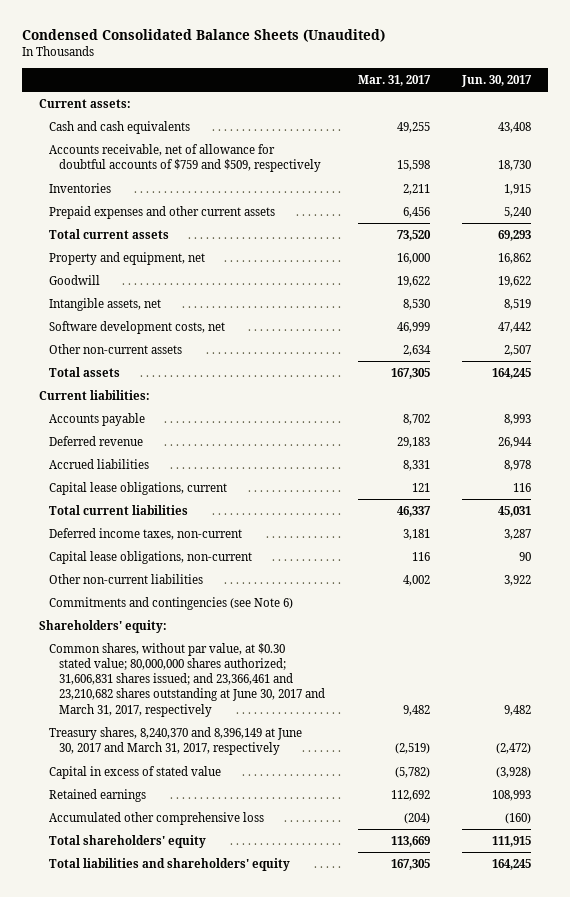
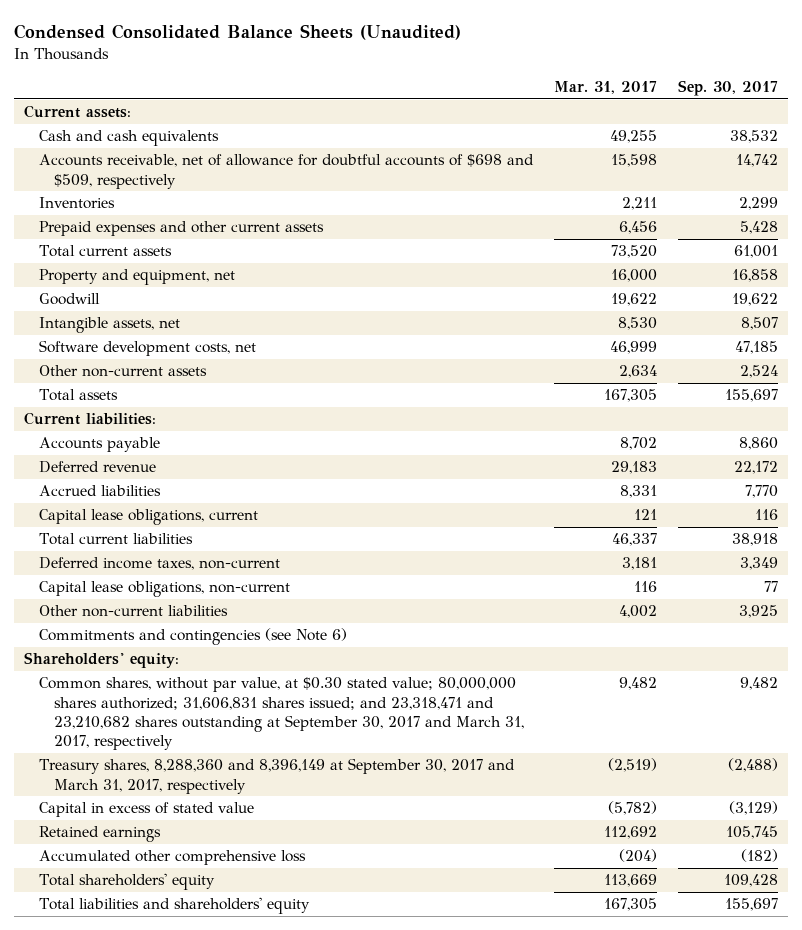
[461,74,533,87] Jun. 30, 2017 -> none
none -> [677,80,778,97] Sep. 30, 2017
[48,143,321,173] Accounts receivable, net of allowance for doubtful accounts of $759 and $509, respectively -> [39,154,535,189] Accounts receivable, net of allowance for doubtful accounts of $698 and $509, respectively
[48,642,325,717] Common shares, without par value, at $0.30 stated value; 80,000,000 shares authorized; 31,606,831 shares issued; and 23,366,461 and 23,210,682 shares outstanding at June 30, 2017 and March 31, 2017, respectively -> [39,677,525,751] Common shares, without par value, at $0.30 stated value; 80,000,000 shares authorized; 31,606,831 shares issued; and 23,318,471 and 23,210,682 shares outstanding at September 30, 2017 and March 31, 2017, respectively
[48,726,302,756] Treasury shares, 8,240,370 and 8,396,149 at June 30, 2017 and March 31, 2017, respectively -> [39,758,516,794] Treasury shares, 8,288,360 and 8,396,149 at September 30, 2017 and March 31, 2017, respectively

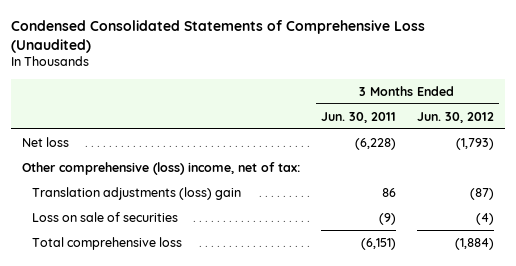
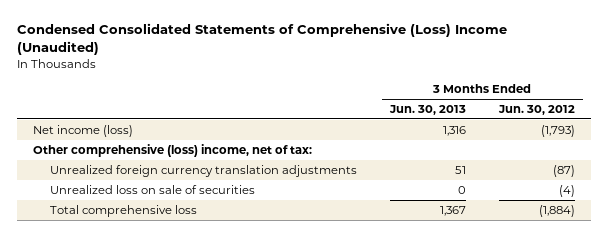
[11,19,426,53] Condensed Consolidated Statements of Comprehensive Loss (Unaudited) -> [16,23,507,56] Condensed Consolidated Statements of Comprehensive (Loss) Income (Unaudited)
[320,111,396,123] Jun. 30, 2011 -> none
none -> [388,105,466,116] Jun. 30, 2013
[21,136,69,147] Net loss -> [33,124,134,137] Net income (loss)
[31,186,241,200] Translation adjustments (loss) gain -> none
none -> [49,164,357,177] Unrealized foreign currency translation adjustments
[31,211,178,222] Loss on sale of securities -> [49,184,255,194] Unrealized loss on sale of securities

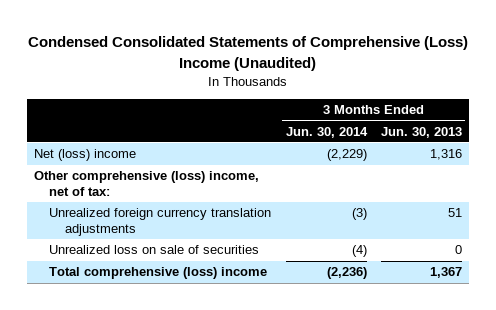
[497,105,575,116] Jun. 30, 2012 -> none
none -> [285,126,368,138] Jun. 30, 2014
[33,124,134,137] Net income (loss) -> [34,149,137,162] Net (loss) income
[49,204,197,217] Total comprehensive loss -> [49,267,268,280] Total comprehensive (loss) income

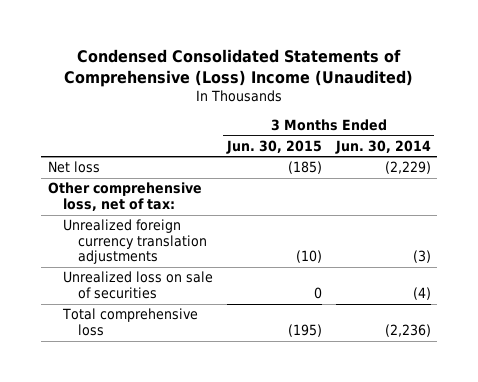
[380,126,462,138] Jun. 30, 2013 -> none
none -> [225,139,322,154] Jun. 30, 2015
[34,149,137,162] Net (loss) income -> [47,161,100,174] Net loss
[34,171,260,196] Other comprehensive (loss) income, net of tax: -> [47,182,202,211] Other comprehensive loss, net of tax:
[49,267,268,280] Total comprehensive (loss) income -> [61,308,198,336] Total comprehensive loss

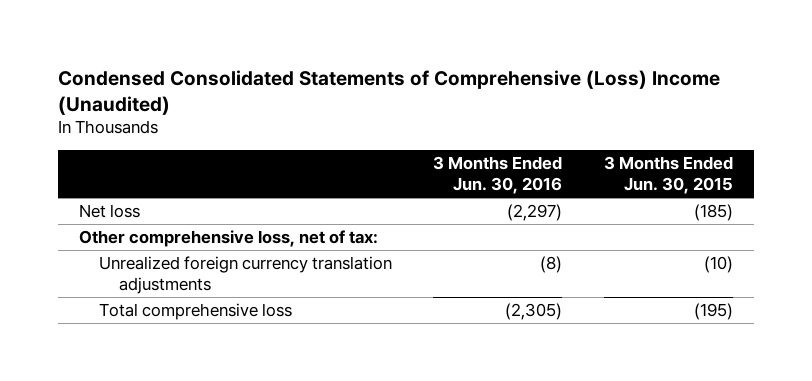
[334,139,431,154] Jun. 30, 2014 -> none
none -> [433,156,563,194] 3 Months Ended Jun. 30, 2016
[62,271,213,299] Unrealized loss on sale of securities -> none

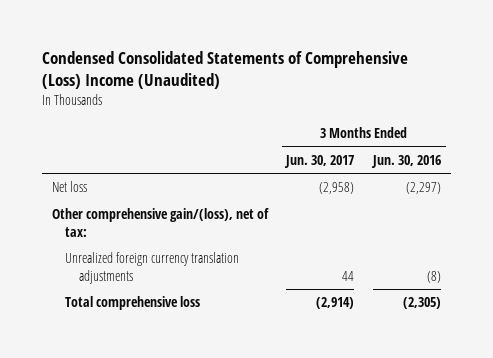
[603,156,733,194] 3 Months Ended Jun. 30, 2015 -> none
none -> [284,155,355,169] Jun. 30, 2017
[79,230,379,248] Other comprehensive loss, net of tax: -> [51,208,269,237] Other comprehensive gain/(loss), net of tax:

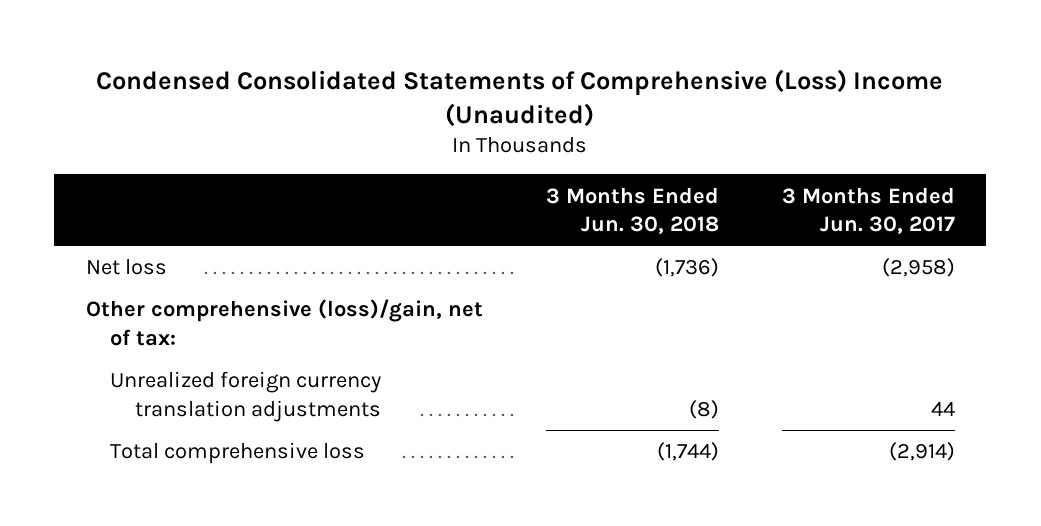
[371,155,442,169] Jun. 30, 2016 -> none
none -> [545,186,719,235] 3 Months Ended Jun. 30, 2018
[51,208,269,237] Other comprehensive gain/(loss), net of tax: -> [85,299,483,346] Other comprehensive (loss)/gain, net of tax:

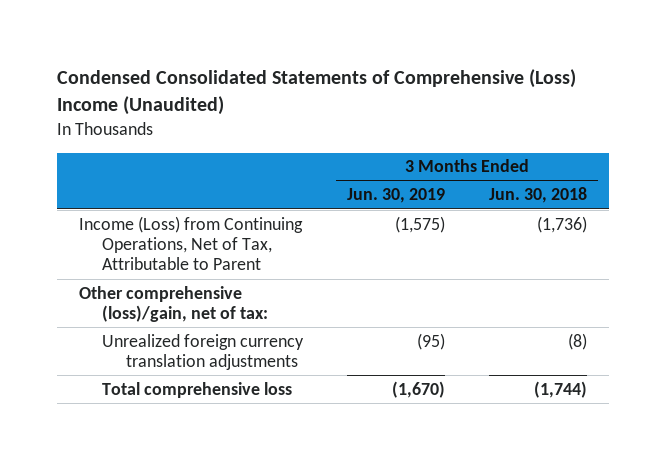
[781,186,955,235] 3 Months Ended Jun. 30, 2017 -> none
none -> [347,188,446,204] Jun. 30, 2019
[85,259,167,276] Net loss -> [78,215,303,271] Income (Loss) from Continuing Operations, Net of Tax, Attributable to Parent

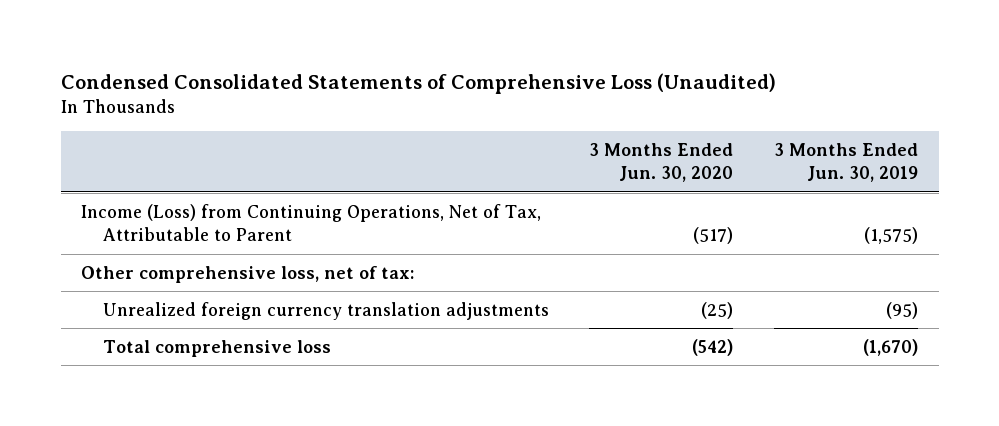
[57,69,577,116] Condensed Consolidated Statements of Comprehensive (Loss) Income (Unaudited) -> [60,72,776,94] Condensed Consolidated Statements of Comprehensive Loss (Unaudited)
[488,187,587,204] Jun. 30, 2018 -> none
none -> [589,143,734,183] 3 Months Ended Jun. 30, 2020
[78,285,269,323] Other comprehensive (loss)/gain, net of tax: -> [81,265,415,283] Other comprehensive loss, net of tax:

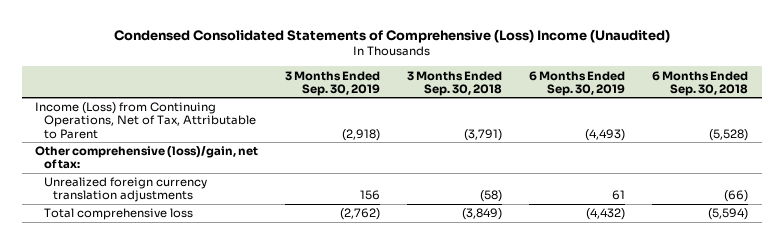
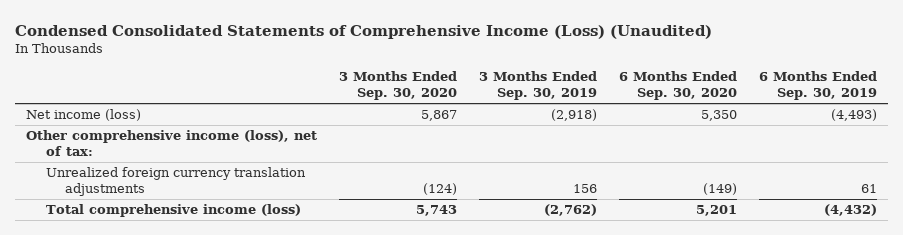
[113,28,670,43] Condensed Consolidated Statements of Comprehensive (Loss) Income (Unaudited) -> [15,24,713,39] Condensed Consolidated Statements of Comprehensive Income (Loss) (Unaudited)
[407,70,503,96] 3 Months Ended Sep. 30, 2018 -> none
[652,70,749,96] 6 Months Ended Sep. 30, 2018 -> none
none -> [339,71,458,101] 3 Months Ended Sep. 30, 2020
none -> [618,71,737,101] 6 Months Ended Sep. 30, 2020
[35,102,256,139] Income (Loss) from Continuing Operations, Net of Tax, Attributable to Parent -> [26,109,142,122] Net income (loss)
[35,146,259,170] Other comprehensive (loss)/gain, net of tax: -> [26,130,318,157] Other comprehensive income (loss), net of tax:
[43,208,193,221] Total comprehensive loss -> [45,204,301,218] Total comprehensive income (loss)

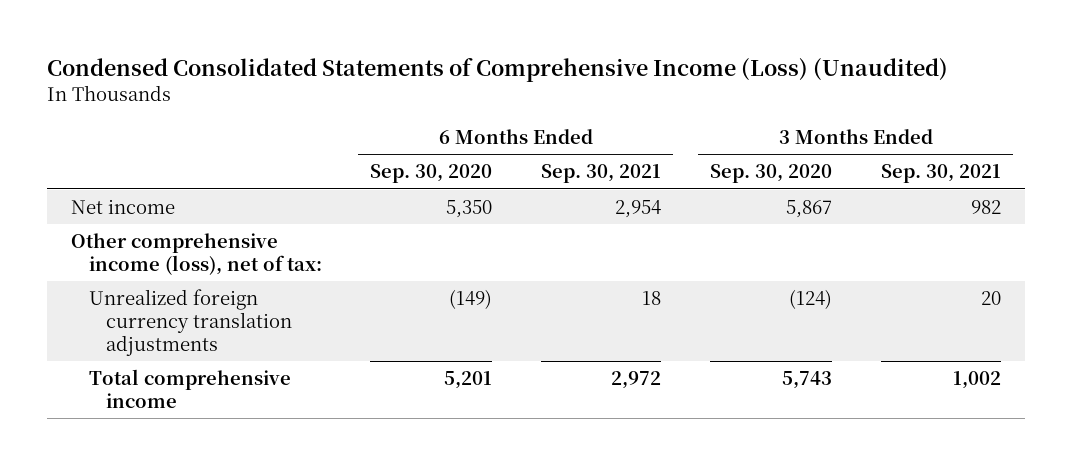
[479,71,598,101] 3 Months Ended Sep. 30, 2019 -> none
[758,71,877,101] 6 Months Ended Sep. 30, 2019 -> none
none -> [541,164,662,184] Sep. 30, 2021
none -> [880,164,1001,184] Sep. 30, 2021
[26,109,142,122] Net income (loss) -> [71,198,176,214] Net income
[45,204,301,218] Total comprehensive income (loss) -> [88,368,291,408] Total comprehensive income

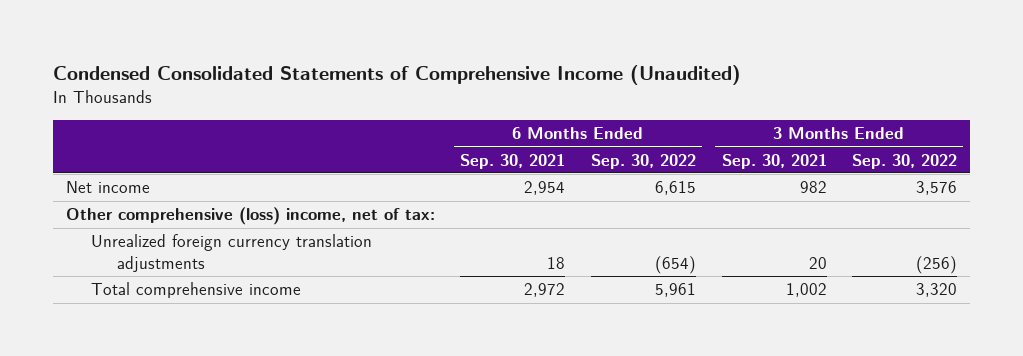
[47,58,949,83] Condensed Consolidated Statements of Comprehensive Income (Loss) (Unaudited) -> [53,64,742,85] Condensed Consolidated Statements of Comprehensive Income (Unaudited)
[370,164,493,184] Sep. 30, 2020 -> none
[710,164,833,184] Sep. 30, 2020 -> none
none -> [590,153,696,169] Sep. 30, 2022
none -> [852,153,958,169] Sep. 30, 2022
[71,232,322,275] Other comprehensive income (loss), net of tax: -> [65,207,435,226] Other comprehensive (loss) income, net of tax:

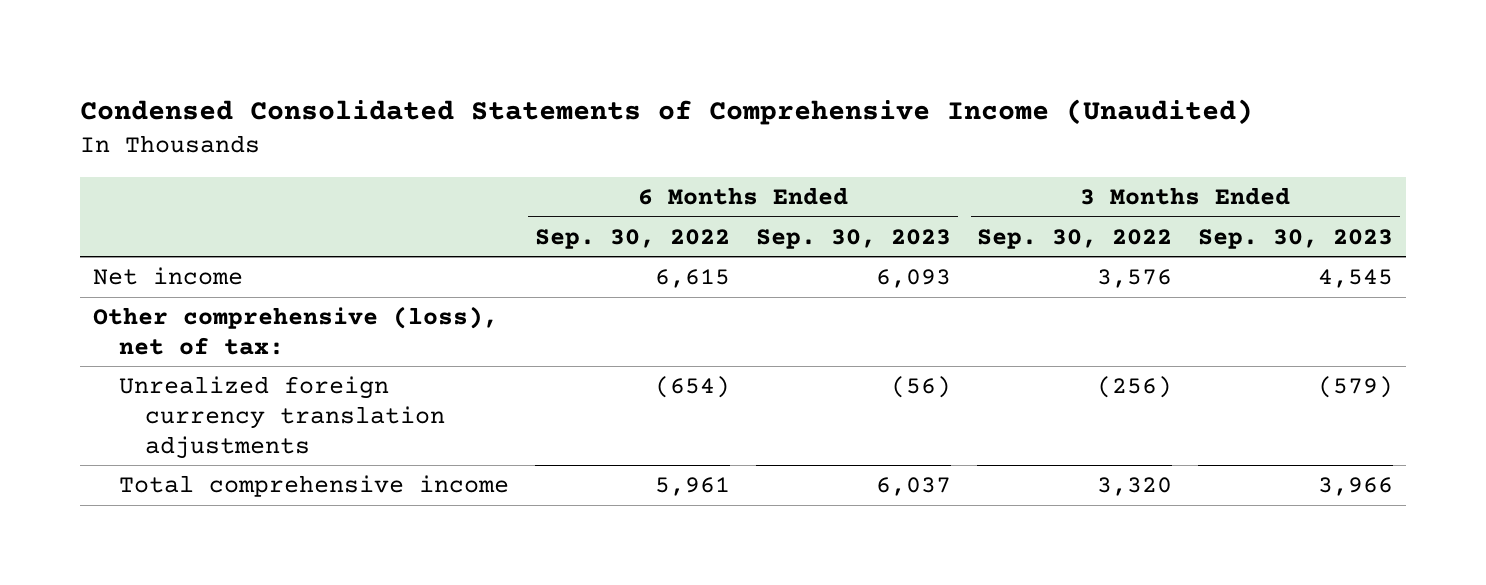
[460,153,566,169] Sep. 30, 2021 -> none
[721,153,827,169] Sep. 30, 2021 -> none
none -> [756,228,952,249] Sep. 30, 2023
none -> [1198,228,1394,249] Sep. 30, 2023
[65,207,435,226] Other comprehensive (loss) income, net of tax: -> [93,306,499,355] Other comprehensive (loss), net of tax:

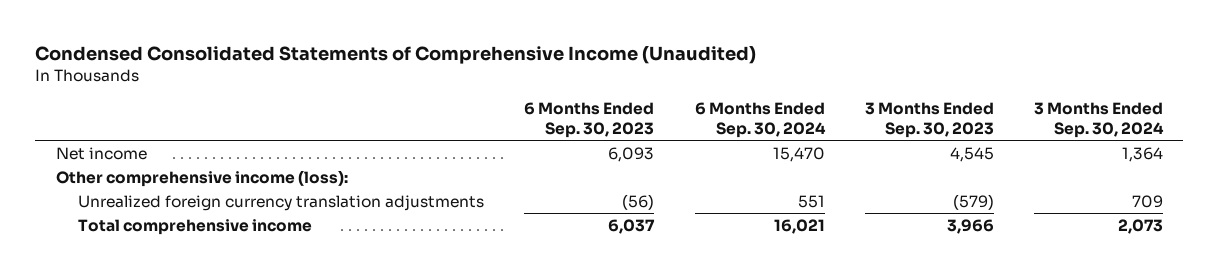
[534,228,730,249] Sep. 30, 2022 -> none
[977,228,1173,249] Sep. 30, 2022 -> none
none -> [694,102,826,139] 6 Months Ended Sep. 30, 2024
none -> [1034,102,1165,139] 3 Months Ended Sep. 30, 2024
[93,306,499,355] Other comprehensive (loss), net of tax: -> [55,169,348,187] Other comprehensive income (loss):

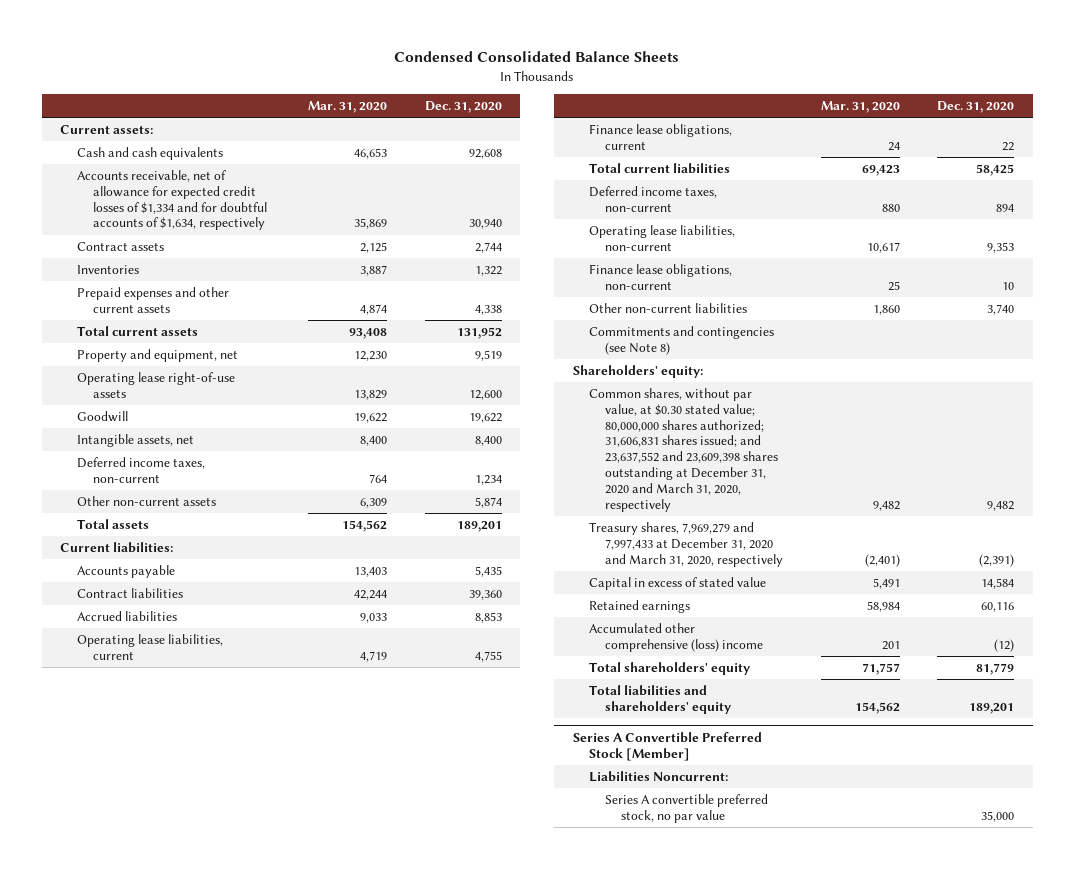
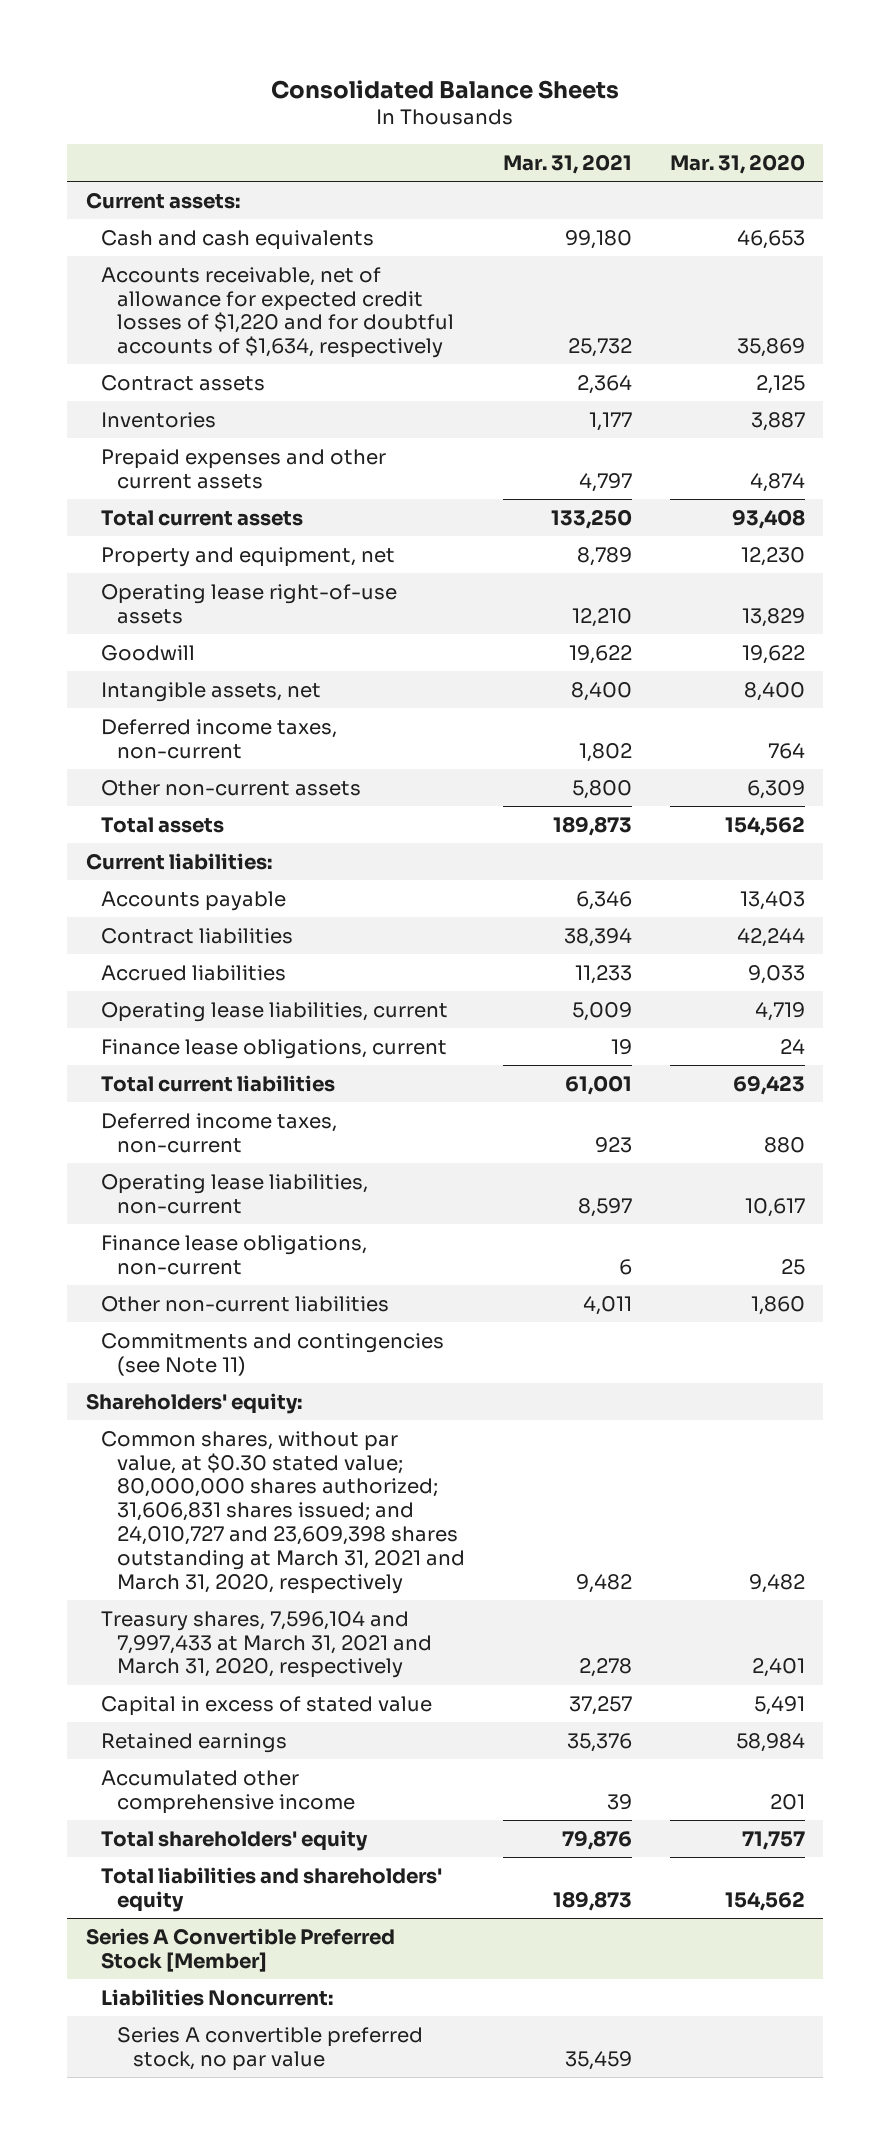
[394,51,680,63] Condensed Consolidated Balance Sheets -> [271,79,620,99] Consolidated Balance Sheets
[424,100,502,113] Dec. 31, 2020 -> none
none -> [502,153,632,174] Mar. 31, 2021
[76,169,267,231] Accounts receivable, net of allowance for expected credit losses of $1,334 and for doubtful accounts of $1,634, respectively -> [101,266,455,359] Accounts receivable, net of allowance for expected credit losses of $1,220 and for doubtful accounts of $1,634, respectively
[588,325,774,355] Commitments and contingencies (see Note 8) -> [101,1332,445,1376] Commitments and contingencies (see Note 11)
[588,387,779,512] Common shares, without par value, at $0.30 stated value; 80,000,000 shares authorized; 31,606,831 shares issued; and 23,637,552 and 23,609,398 shares outstanding at December 31, 2020 and March 31, 2020, respectively -> [101,1430,466,1594] Common shares, without par value, at $0.30 stated value; 80,000,000 shares authorized; 31,606,831 shares issued; and 24,010,727 and 23,609,398 shares outstanding at March 31, 2021 and March 31, 2020, respectively
[588,521,784,567] Treasury shares, 7,969,279 and 7,997,433 at December 31, 2020 and March 31, 2020, respectively -> [101,1610,433,1679] Treasury shares, 7,596,104 and 7,997,433 at March 31, 2021 and March 31, 2020, respectively
[864,553,900,567] (2,401) -> [751,1658,805,1678] 2,401
[588,622,764,652] Accumulated other comprehensive (loss) income -> [101,1769,356,1814] Accumulated other comprehensive income

